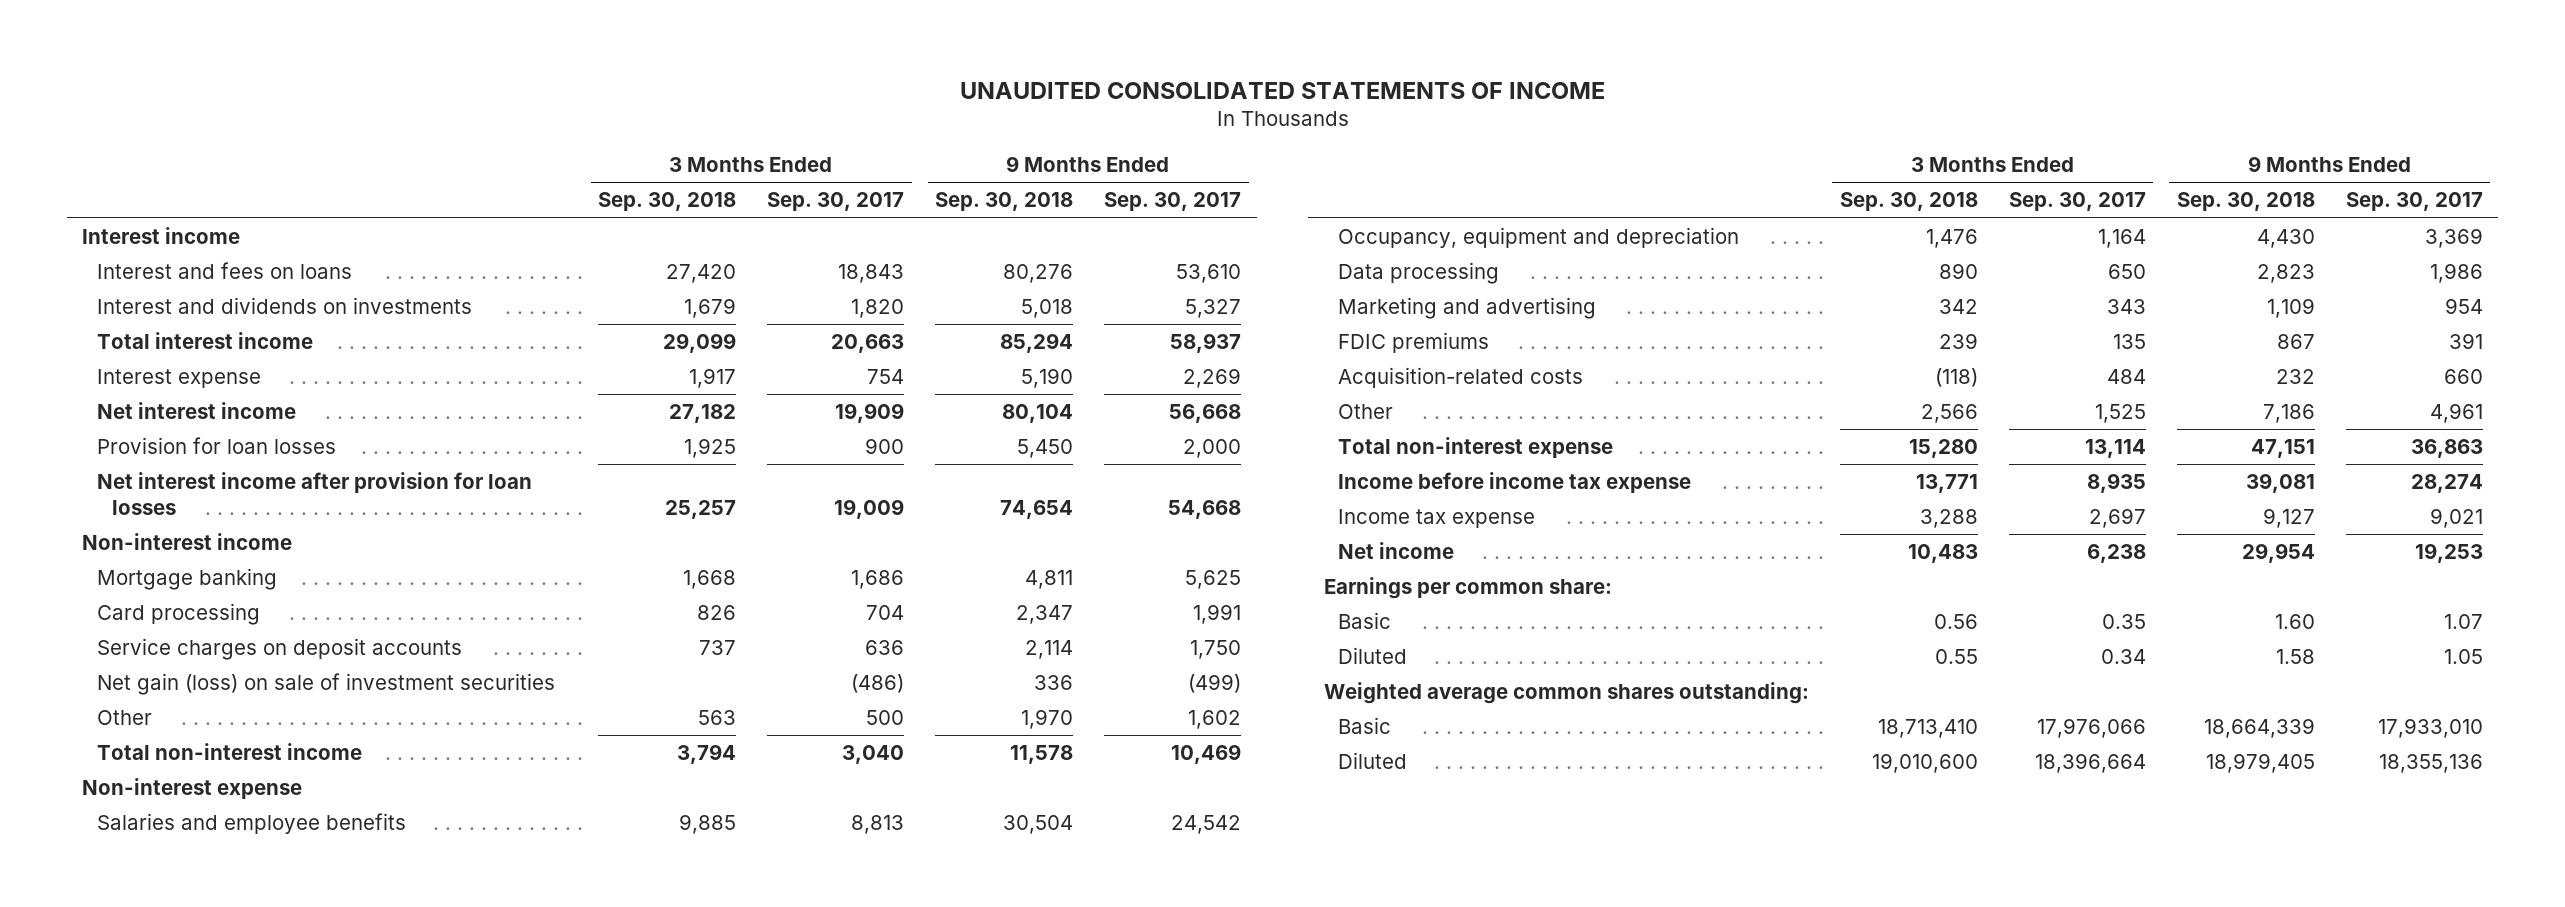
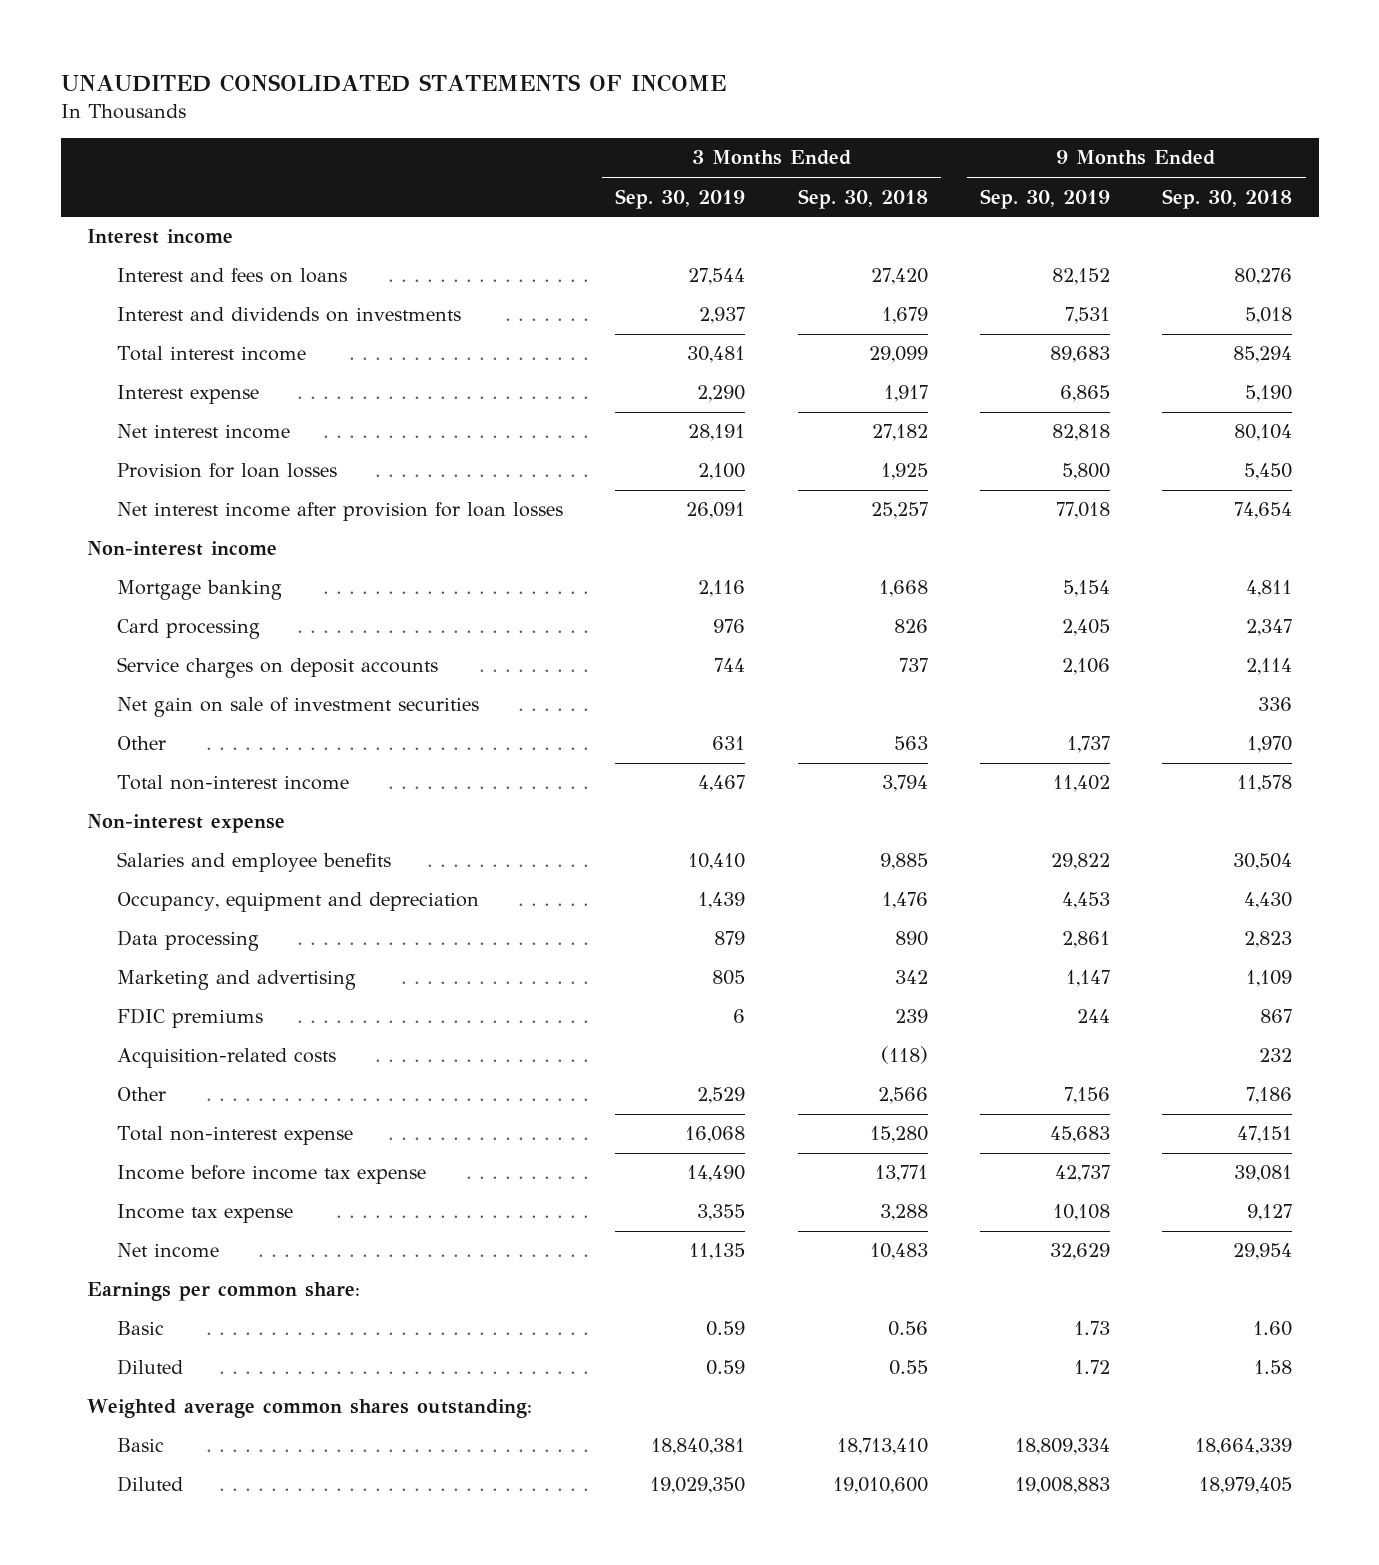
[767,192,905,212] Sep. 30, 2017 -> none
[1104,192,1242,212] Sep. 30, 2017 -> none
none -> [615,188,746,209] Sep. 30, 2019
none -> [980,188,1111,209] Sep. 30, 2019
[97,673,556,696] Net gain (loss) on sale of investment securities -> [117,697,480,718] Net gain on sale of investment securities

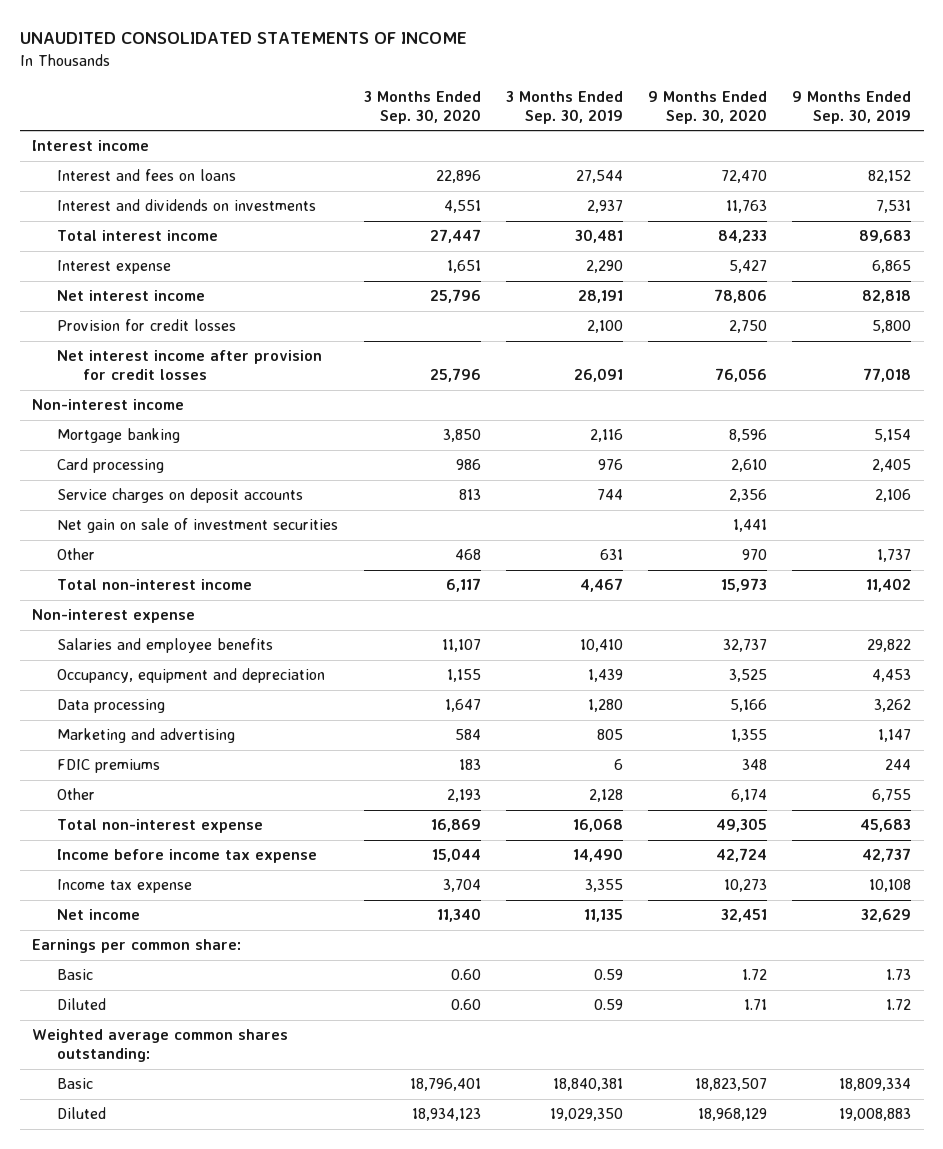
[797,188,928,209] Sep. 30, 2018 -> none
[1162,188,1293,209] Sep. 30, 2018 -> none
none -> [363,90,481,124] 3 Months Ended Sep. 30, 2020
none -> [647,90,767,124] 9 Months Ended Sep. 30, 2020
[117,463,338,479] Provision for loan losses -> [57,319,237,332] Provision for credit losses
[117,502,564,522] Net interest income after provision for loan losses -> [57,350,323,381] Net interest income after provision for credit losses
[714,931,746,946] 879 -> [587,699,623,713] 1,280
[1062,931,1111,949] 2,861 -> [874,699,912,713] 3,262
[117,1048,337,1069] Acquisition-related costs -> none
[697,1087,746,1105] 2,529 -> [588,789,623,803] 2,128
[1064,1087,1111,1105] 7,156 -> [872,789,912,803] 6,755

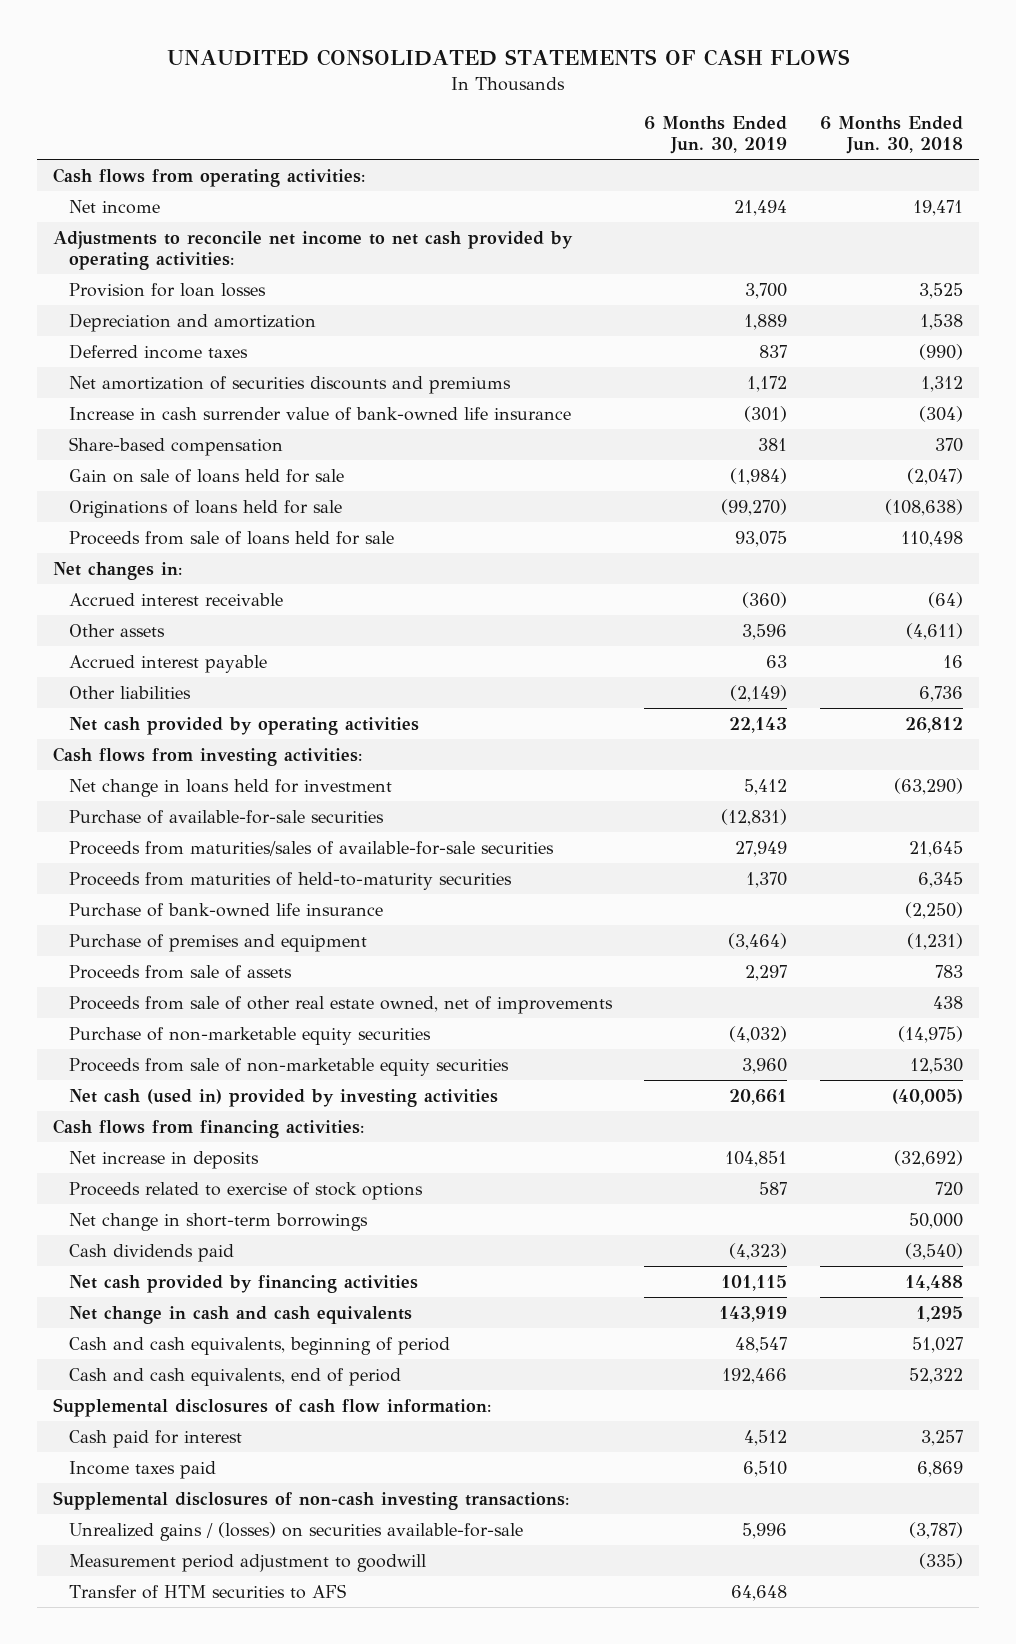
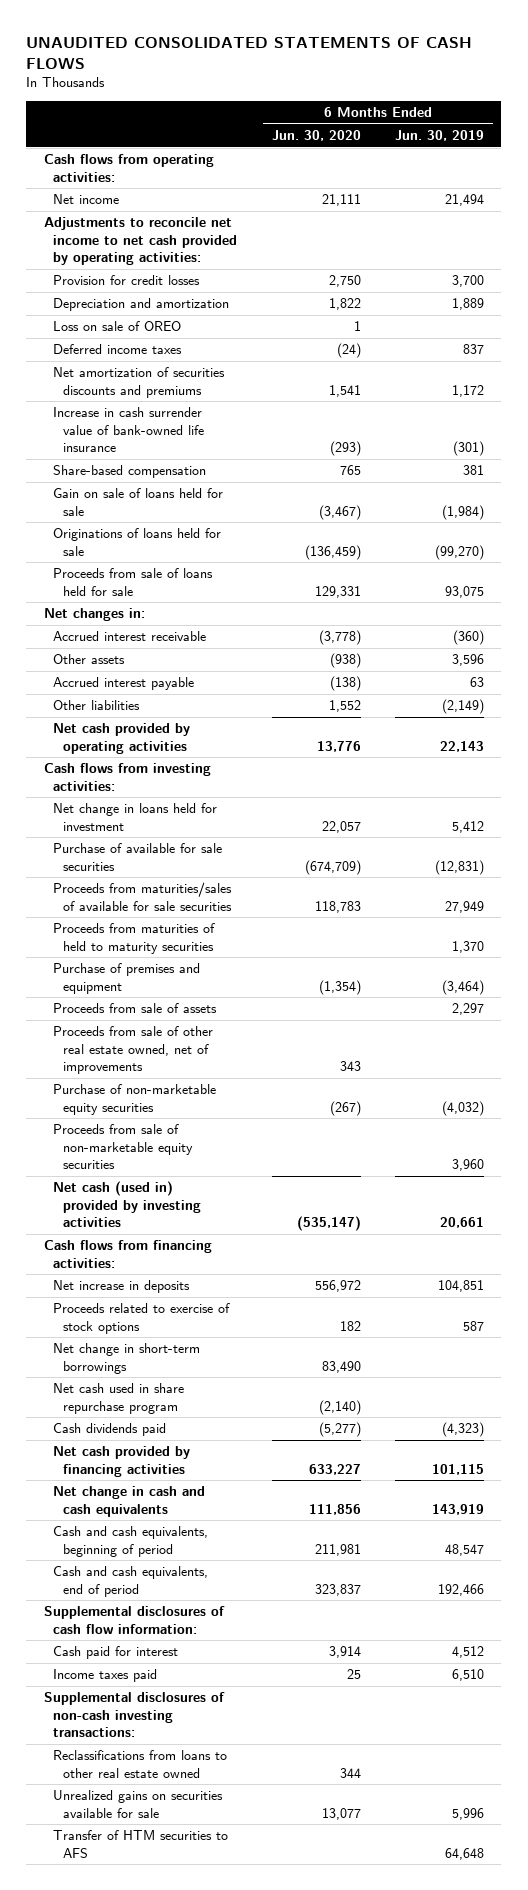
[819,116,963,155] 6 Months Ended Jun. 30, 2018 -> none
none -> [271,129,361,141] Jun. 30, 2020
[68,282,266,297] Provision for loan losses -> [53,275,201,286] Provision for credit losses
none -> [53,321,182,332] Loss on sale of OREO
[68,902,383,917] Purchase of bank-owned life insurance -> none
[68,809,384,824] Purchase of available-for-sale securities -> [53,843,223,871] Purchase of available for sale securities
[68,840,554,856] Proceeds from maturities/sales of available-for-sale securities -> [53,882,233,911] Proceeds from maturities/sales of available for sale securities
[68,871,512,890] Proceeds from maturities of held-to-maturity securities -> [53,923,216,954] Proceeds from maturities of held to maturity securities
none -> [53,1383,185,1414] Net cash used in share repurchase program
[68,1553,426,1572] Measurement period adjustment to goodwill -> none
none -> [53,1750,228,1778] Reclassifications from loans to other real estate owned
[68,1521,523,1541] Unrealized gains / (losses) on securities available-for-sale -> [53,1790,224,1818] Unrealized gains on securities available for sale

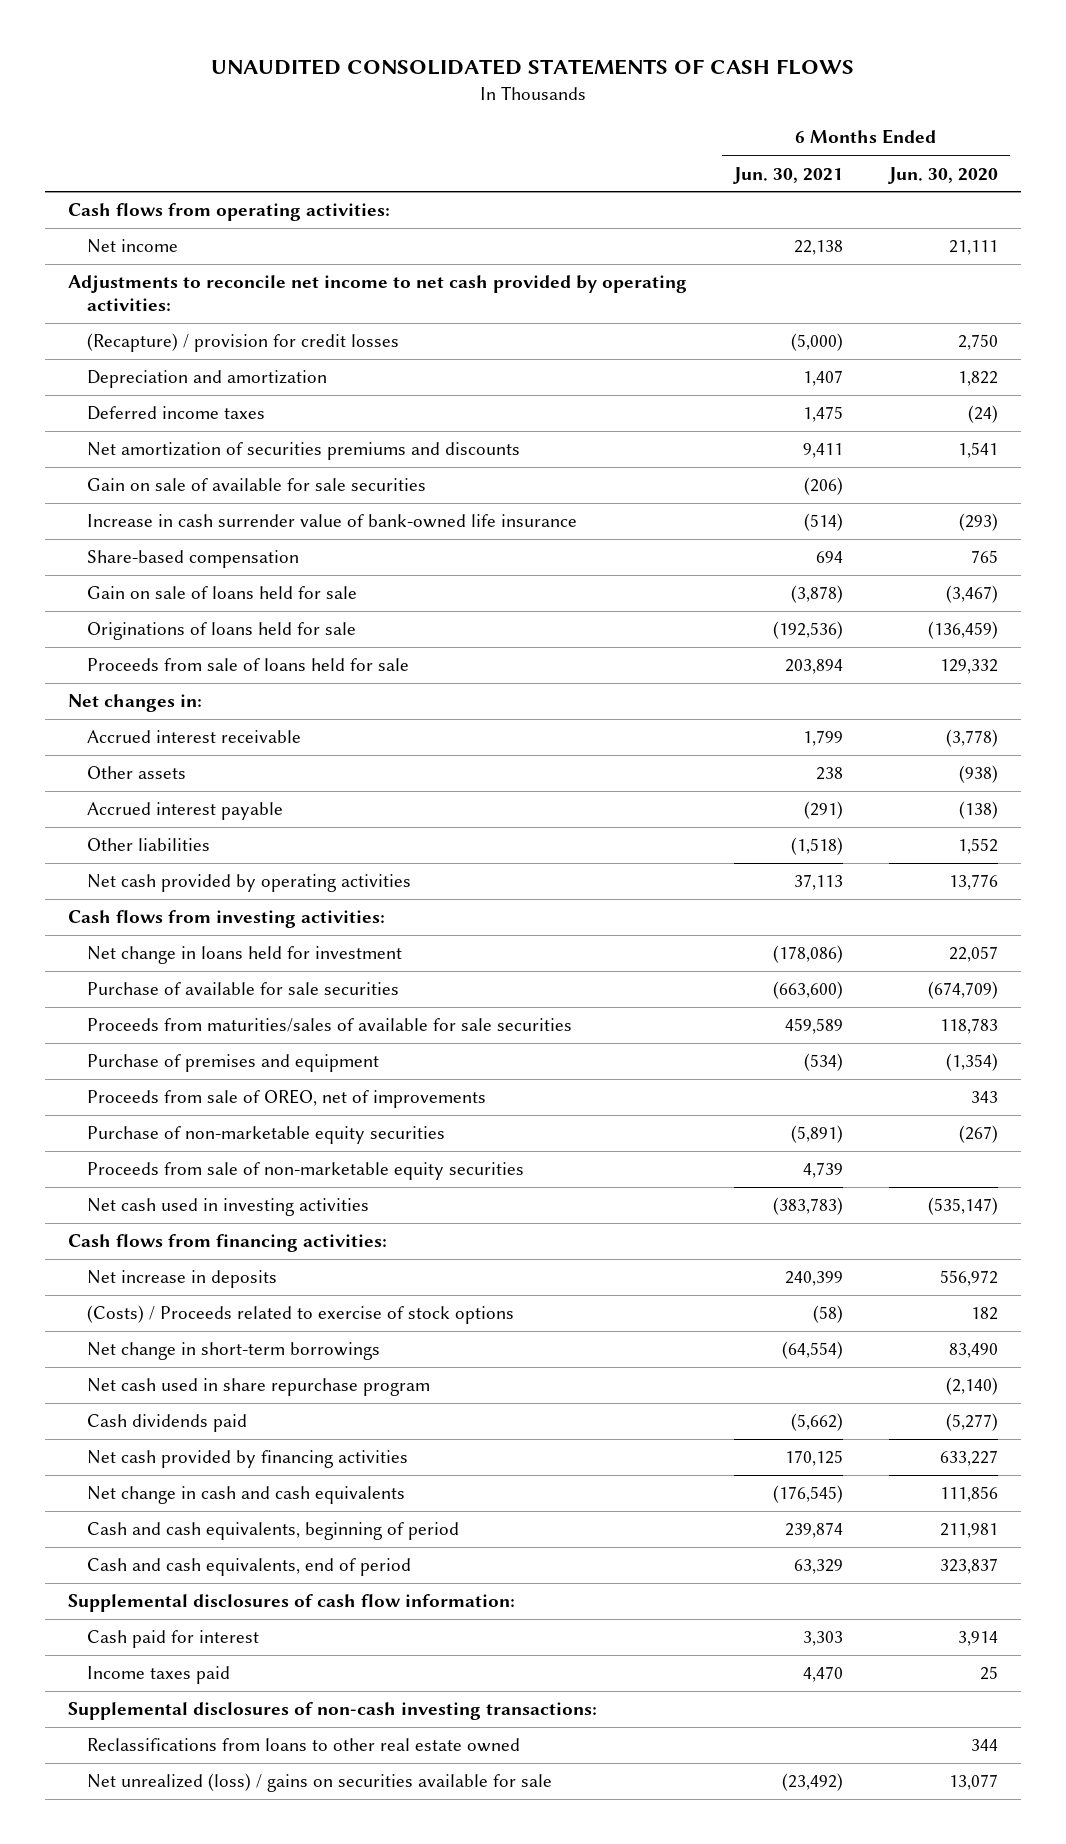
[395,129,485,141] Jun. 30, 2019 -> none
none -> [732,166,843,184] Jun. 30, 2021
[53,275,201,286] Provision for credit losses -> [86,333,399,353] (Recapture) / provision for credit losses
[53,321,182,332] Loss on sale of OREO -> none
[53,367,226,398] Net amortization of securities discounts and premiums -> [86,442,520,461] Net amortization of securities premiums and discounts
none -> [86,478,426,492] Gain on sale of available for sale securities
[314,585,361,598] 129,331 -> [940,659,999,675] 129,332
[53,923,216,954] Proceeds from maturities of held to maturity securities -> none
[53,1003,218,1014] Proceeds from sale of assets -> none
[53,1026,214,1075] Proceeds from sale of other real estate owned, net of improvements -> [86,1089,486,1109] Proceeds from sale of OREO, net of improvements
[53,1181,202,1228] Net cash (used in) provided by investing activities -> [86,1198,369,1217] Net cash used in investing activities
[53,1303,231,1334] Proceeds related to exercise of stock options -> [86,1305,514,1325] (Costs) / Proceeds related to exercise of stock options
[53,1830,229,1858] Transfer of HTM securities to AFS -> none
[53,1790,224,1818] Unrealized gains on securities available for sale -> [86,1773,552,1793] Net unrealized (loss) / gains on securities available for sale

